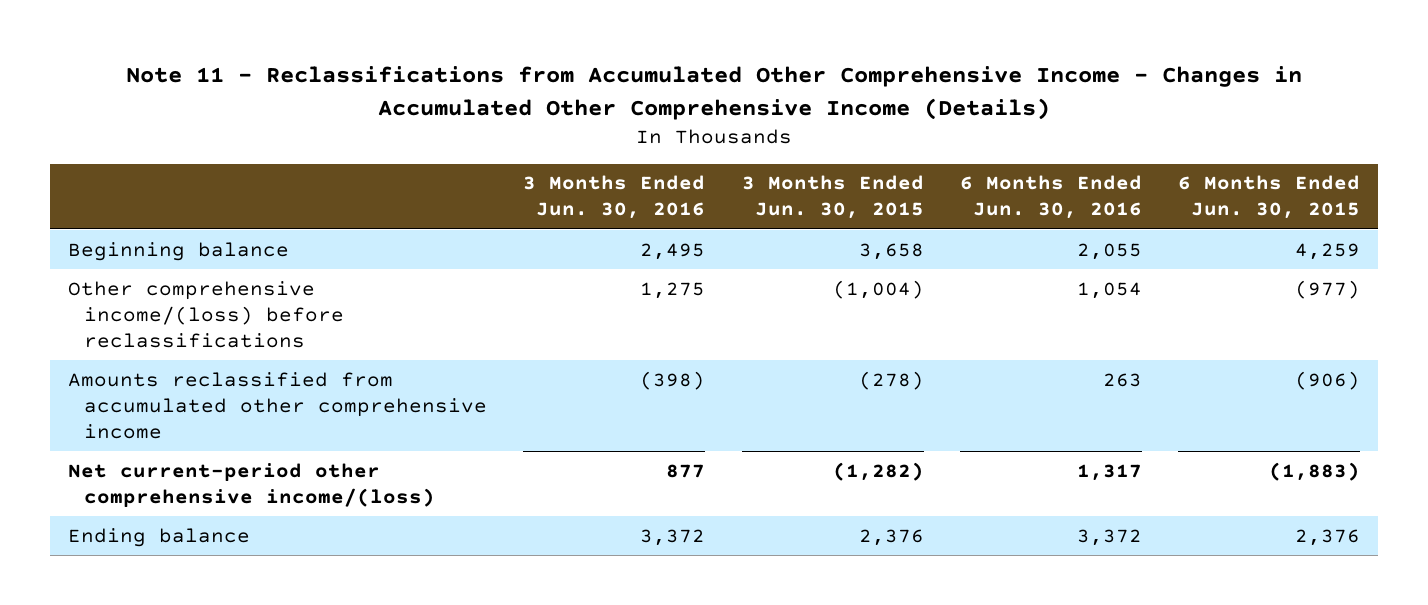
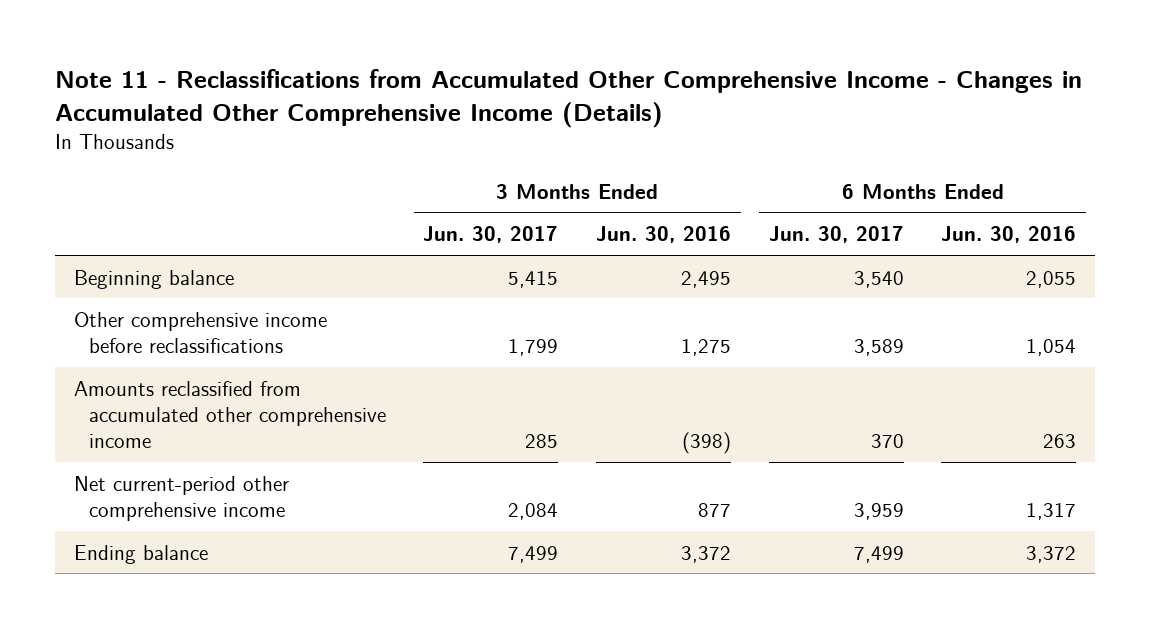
[741,175,924,220] 3 Months Ended Jun. 30, 2015 -> none
[1178,175,1361,220] 6 Months Ended Jun. 30, 2015 -> none
none -> [423,226,559,244] Jun. 30, 2017
none -> [768,226,904,244] Jun. 30, 2017
[67,280,344,348] Other comprehensive income/(loss) before reclassifications -> [73,311,327,353] Other comprehensive income before reclassifications
[67,462,435,507] Net current-period other comprehensive income/(loss) -> [73,475,289,521] Net current-period other comprehensive income

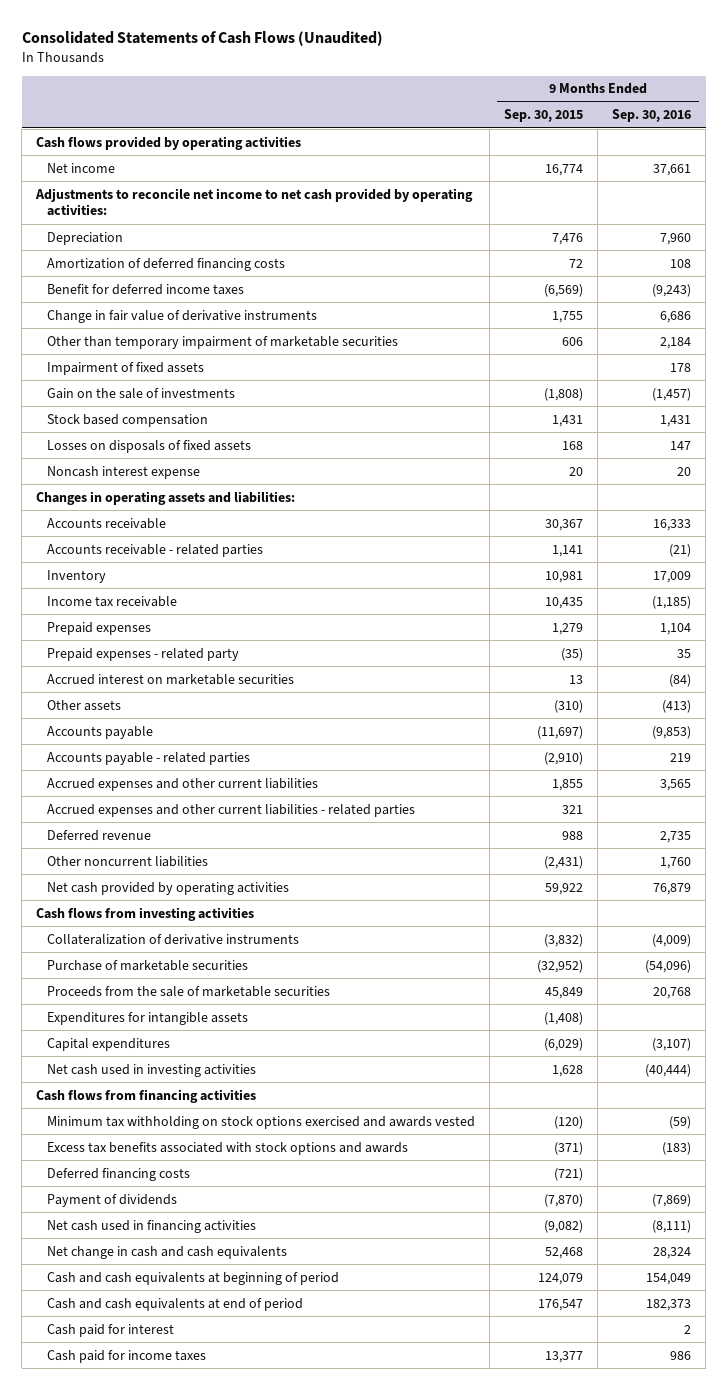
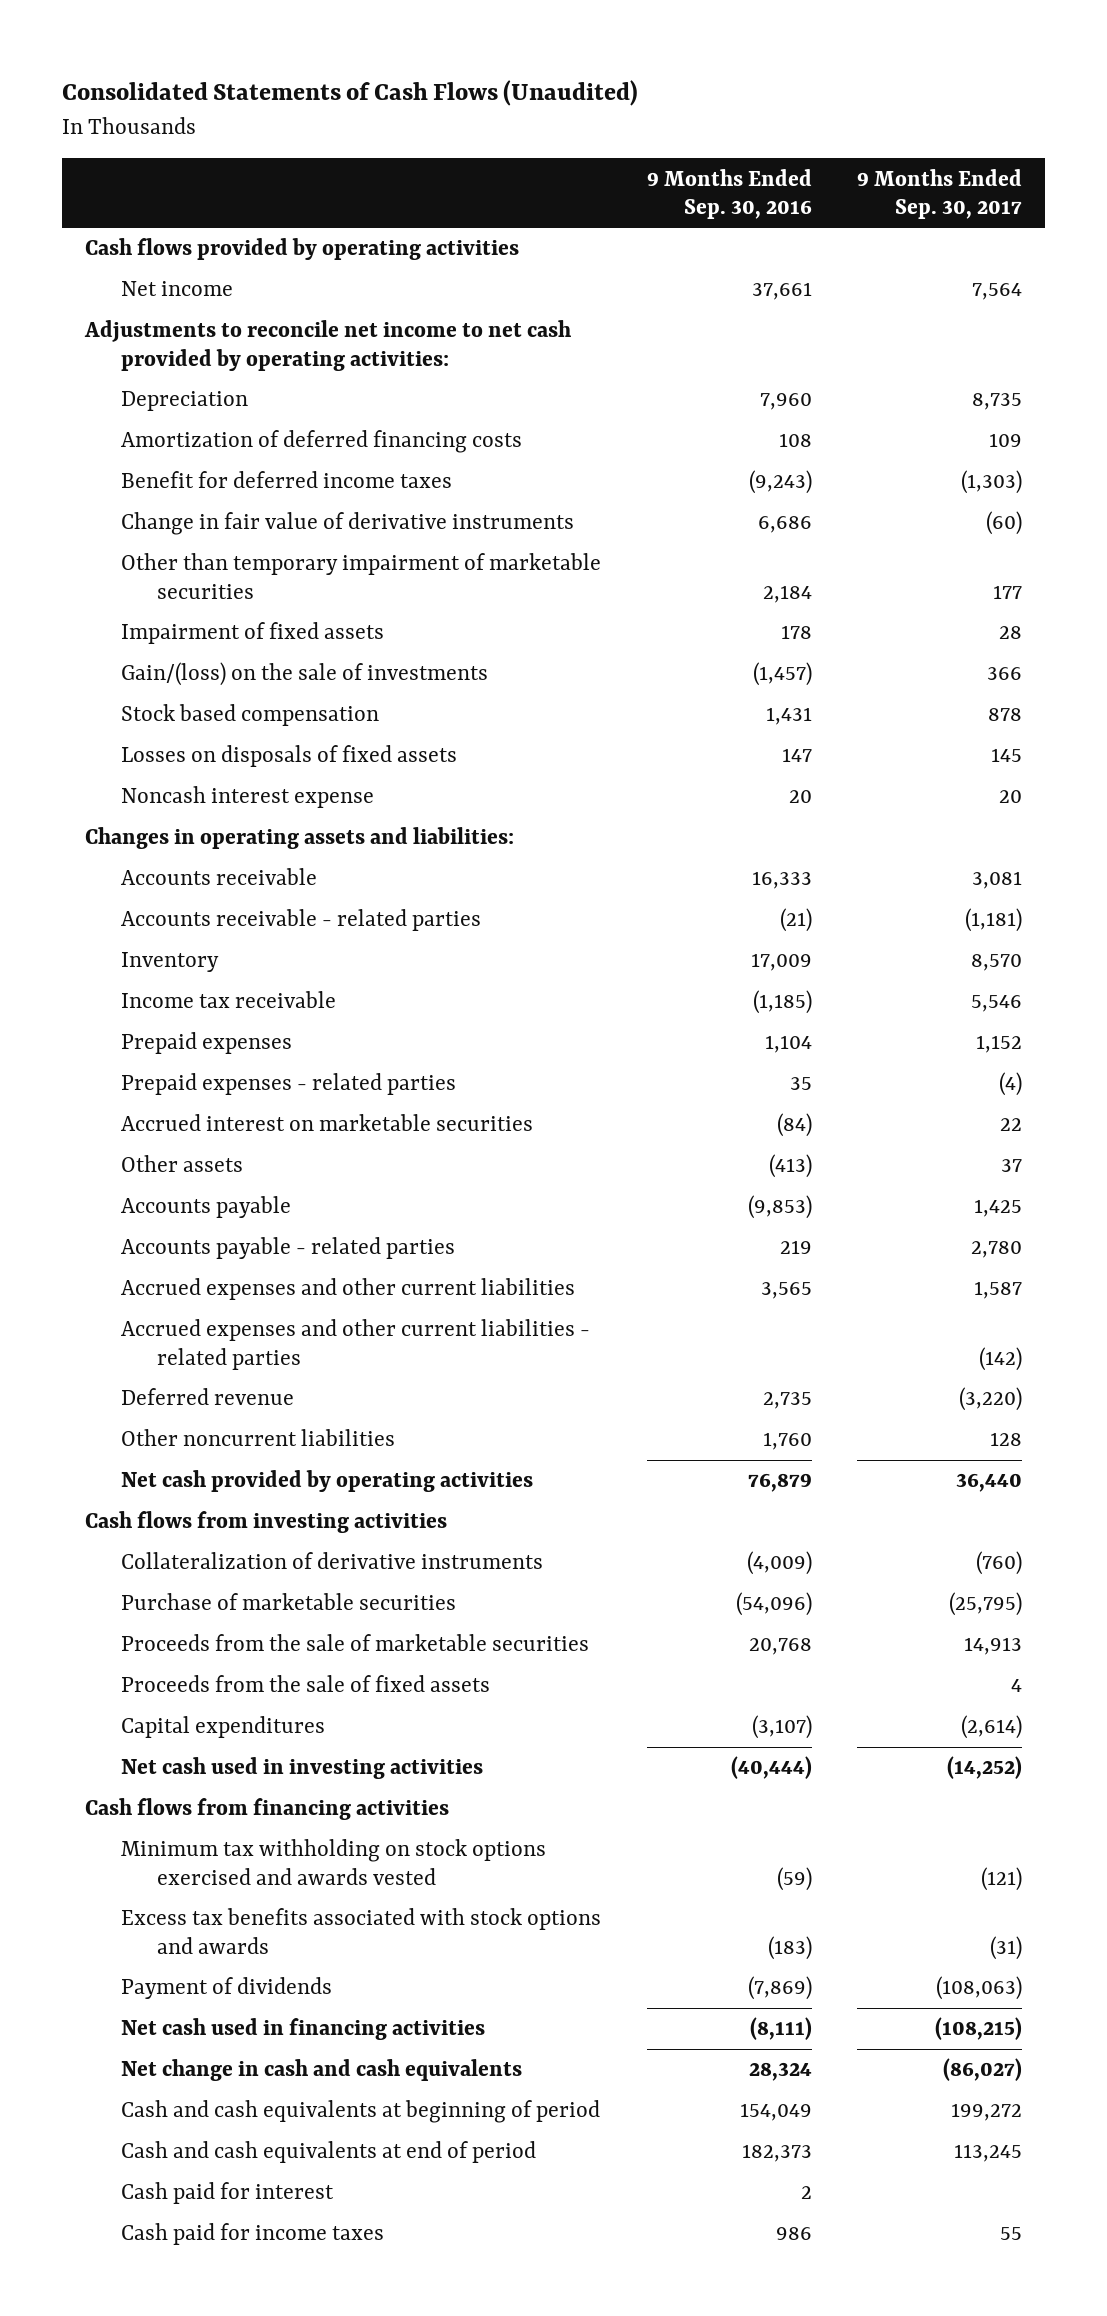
[504,109,584,123] Sep. 30, 2015 -> none
none -> [857,168,1023,220] 9 Months Ended Sep. 30, 2017
[47,387,236,399] Gain on the sale of investments -> [121,662,489,687] Gain/(loss) on the sale of investments
[47,647,240,661] Prepaid expenses - related party -> [121,1073,457,1096] Prepaid expenses - related parties
[47,1011,249,1025] Expenditures for intangible assets -> none
none -> [121,1675,491,1693] Proceeds from the sale of fixed assets
[47,1167,191,1181] Deferred financing costs -> none

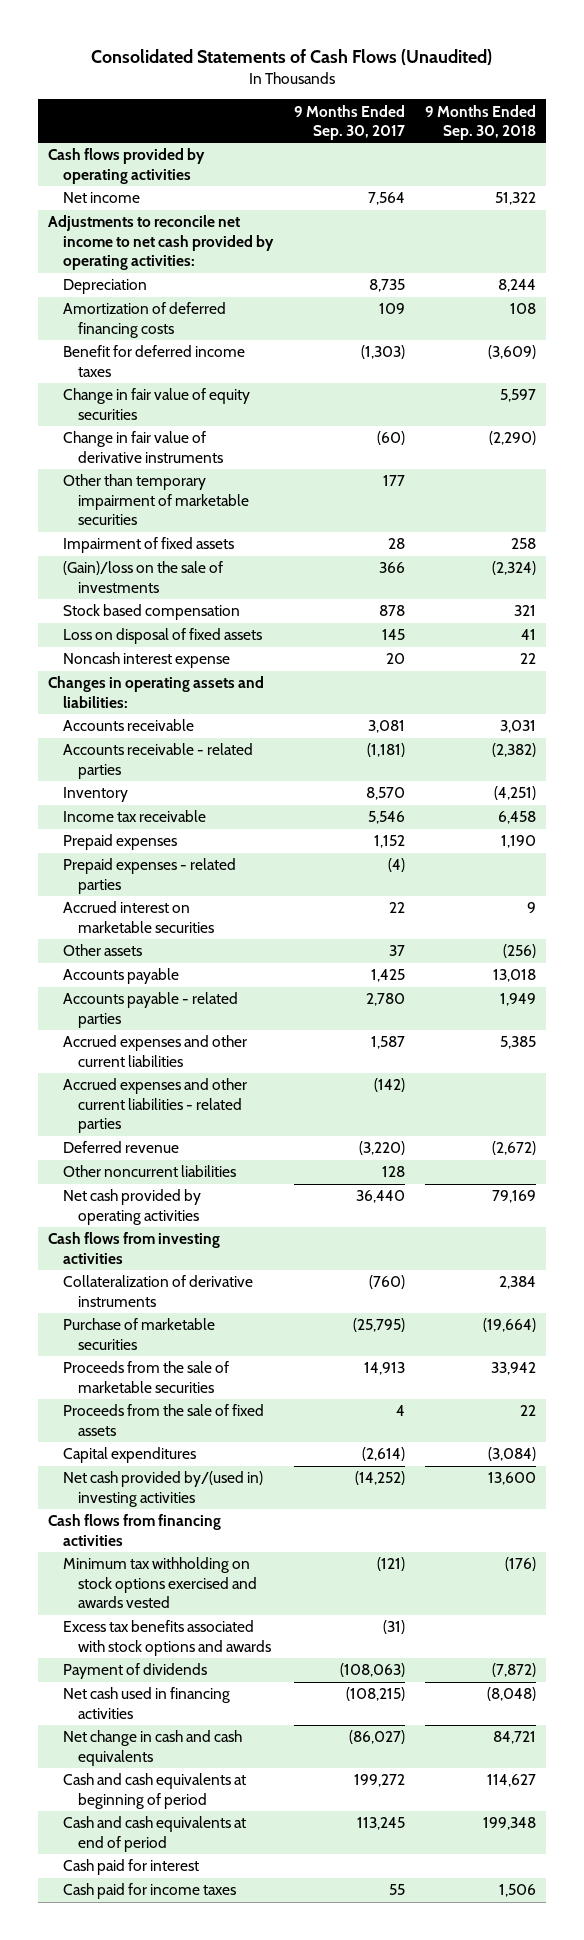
[646,168,812,220] 9 Months Ended Sep. 30, 2016 -> none
none -> [424,104,536,141] 9 Months Ended Sep. 30, 2018
none -> [63,388,251,420] Change in fair value of equity securities
[121,662,489,687] Gain/(loss) on the sale of investments -> [63,561,224,593] (Gain)/loss on the sale of investments
[121,745,458,768] Losses on disposals of fixed assets -> [63,628,263,645] Loss on disposal of fixed assets
[121,1757,484,1780] Net cash used in investing activities -> [63,1471,264,1507] Net cash provided by/(used in) investing activities

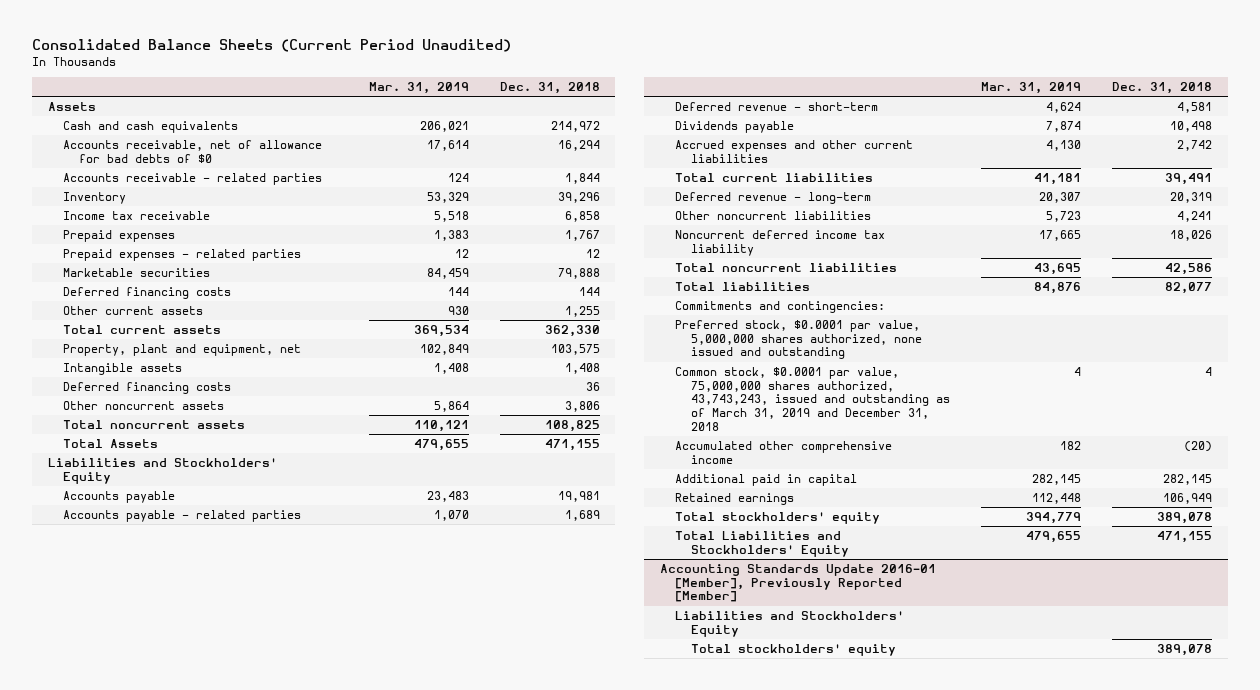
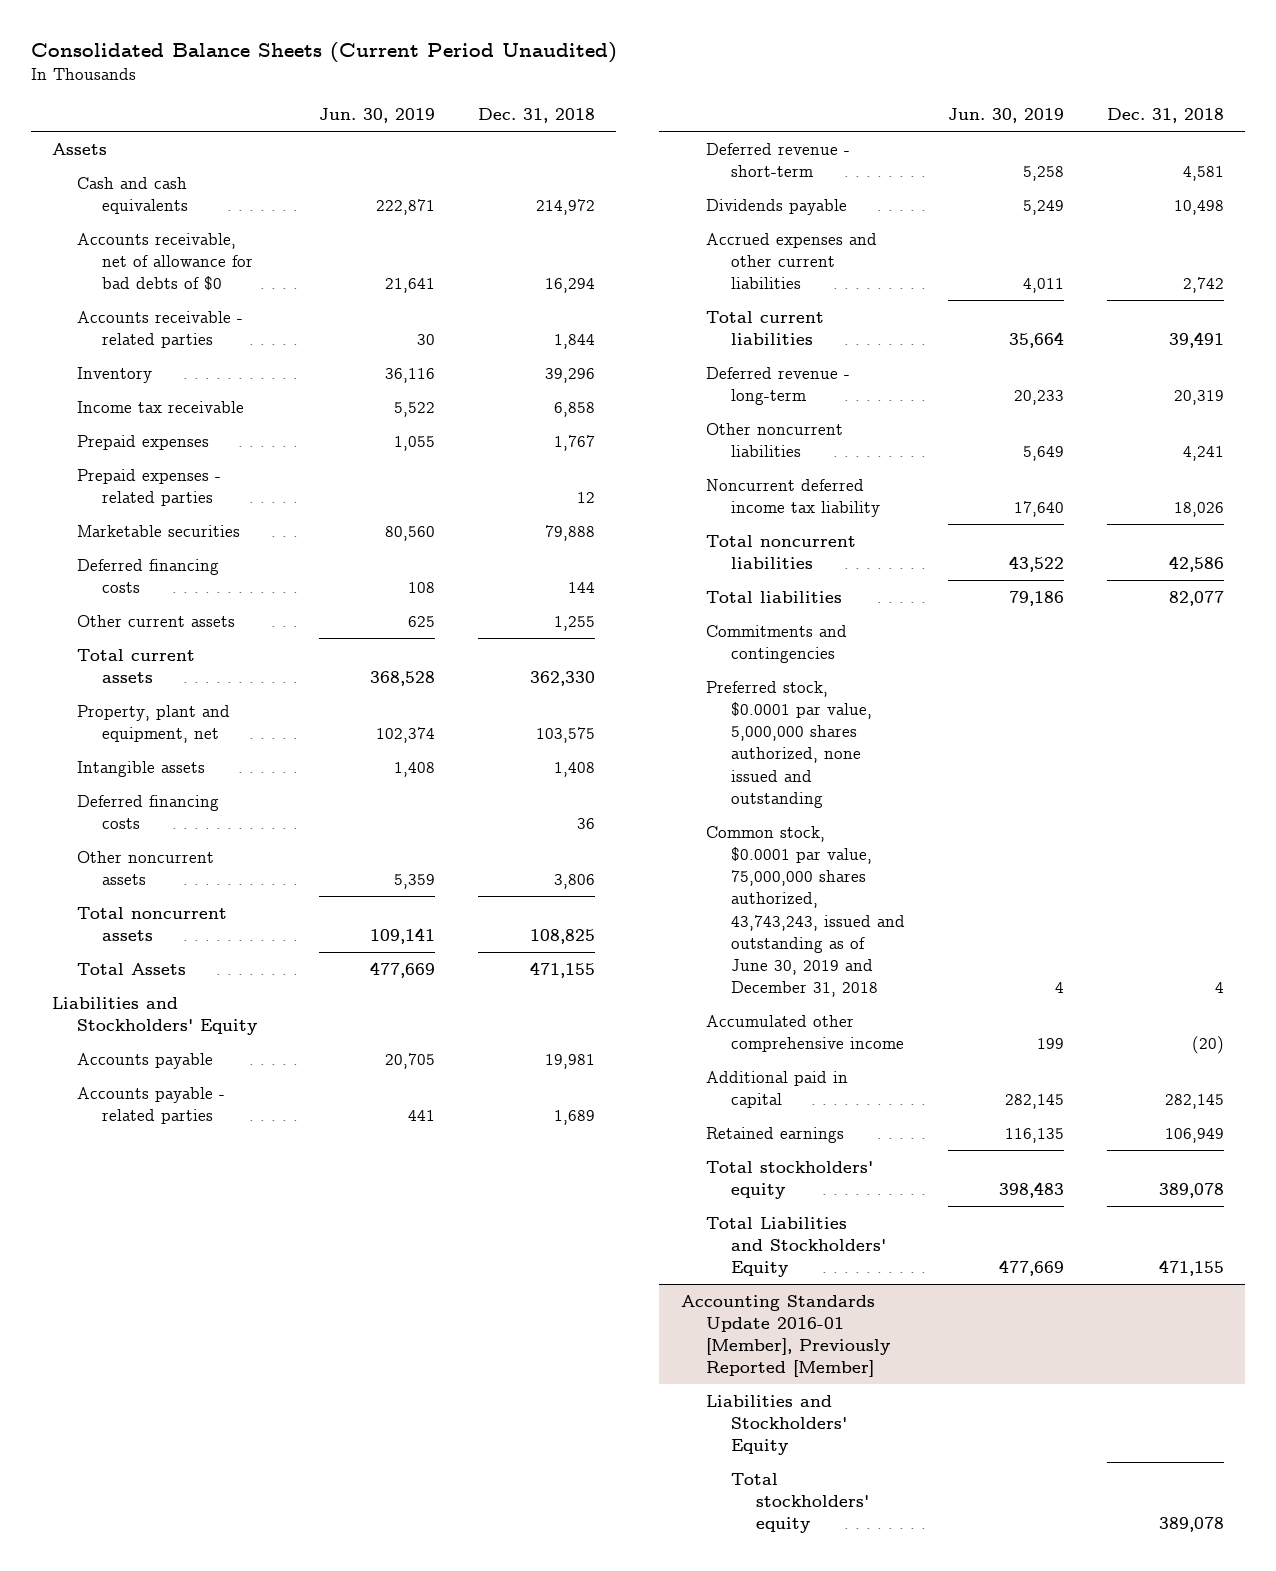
[368,82,469,95] Mar. 31, 2019 -> none
none -> [319,108,436,124] Jun. 30, 2019
[675,300,886,313] Commitments and contingencies: -> [705,624,847,663] Commitments and contingencies
[675,366,950,431] Common stock, $0.0001 par value, 75,000,000 shares authorized, 43,743,243, issued and outstanding as of March 31, 2019 and December 31, 2018 -> [705,825,905,998] Common stock, $0.0001 par value, 75,000,000 shares authorized, 43,743,243, issued and outstanding as of June 30, 2019 and December 31, 2018

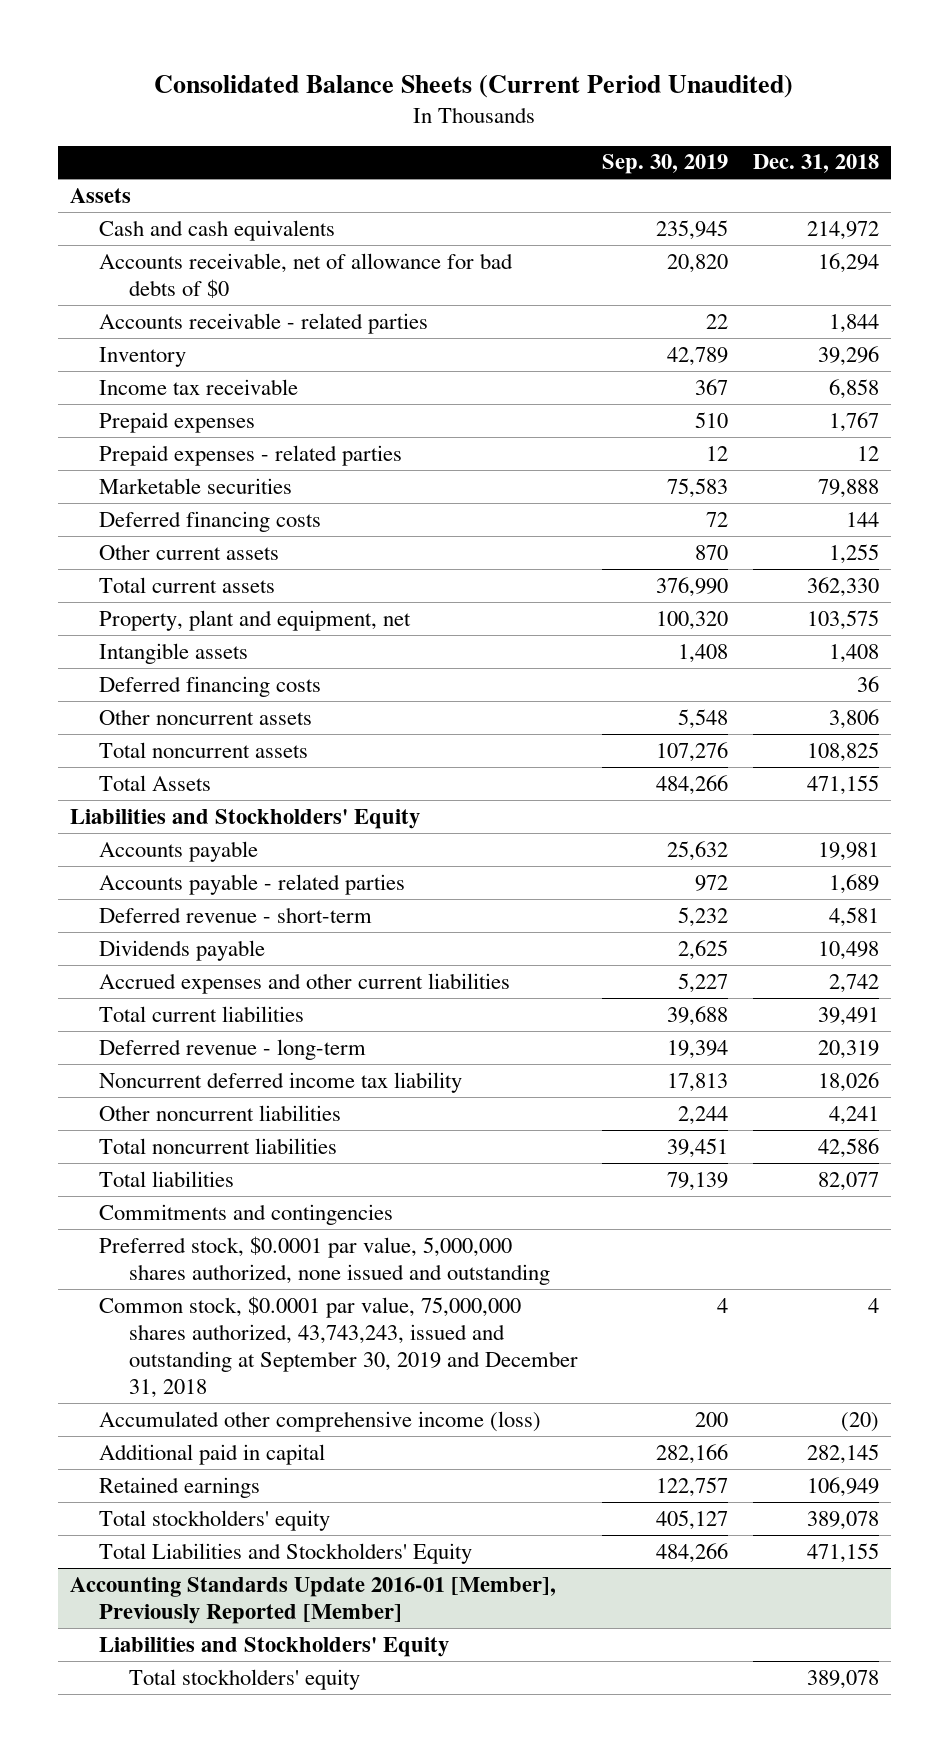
[319,108,436,124] Jun. 30, 2019 -> none
none -> [602,154,729,175] Sep. 30, 2019
[705,422,843,457] Other noncurrent liabilities -> [99,1104,342,1121] Other noncurrent liabilities
[705,825,905,998] Common stock, $0.0001 par value, 75,000,000 shares authorized, 43,743,243, issued and outstanding as of June 30, 2019 and December 31, 2018 -> [99,1295,578,1398] Common stock, $0.0001 par value, 75,000,000 shares authorized, 43,743,243, issued and outstanding at September 30, 2019 and December 31, 2018
[705,1014,904,1052] Accumulated other comprehensive income -> [99,1410,542,1432] Accumulated other comprehensive income (loss)

